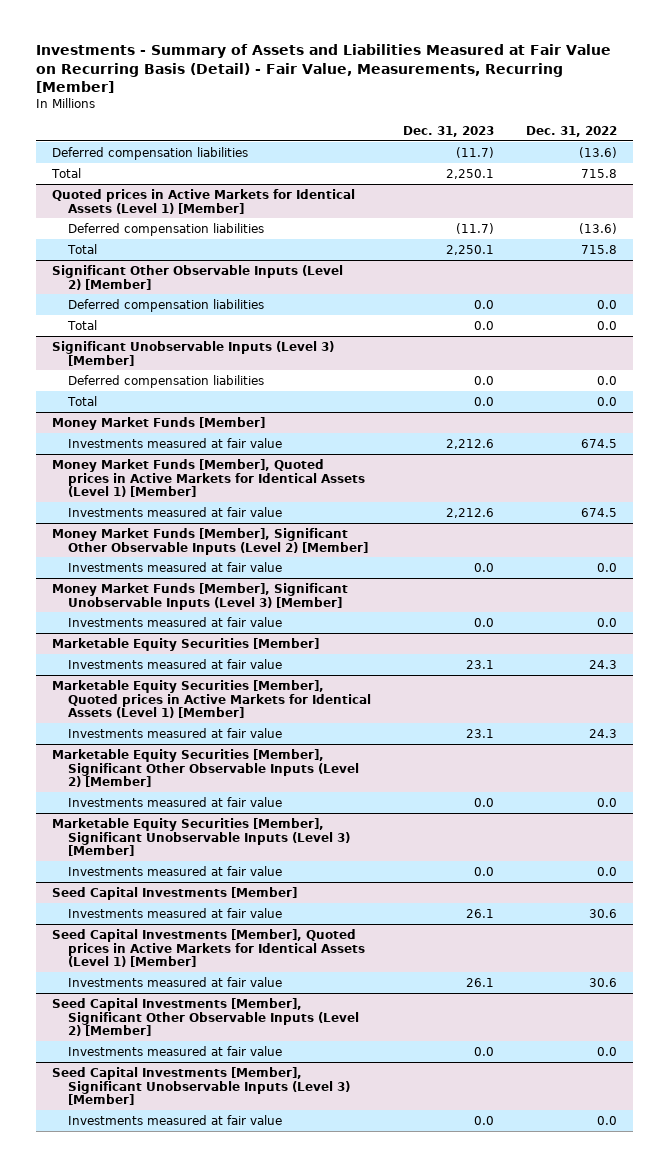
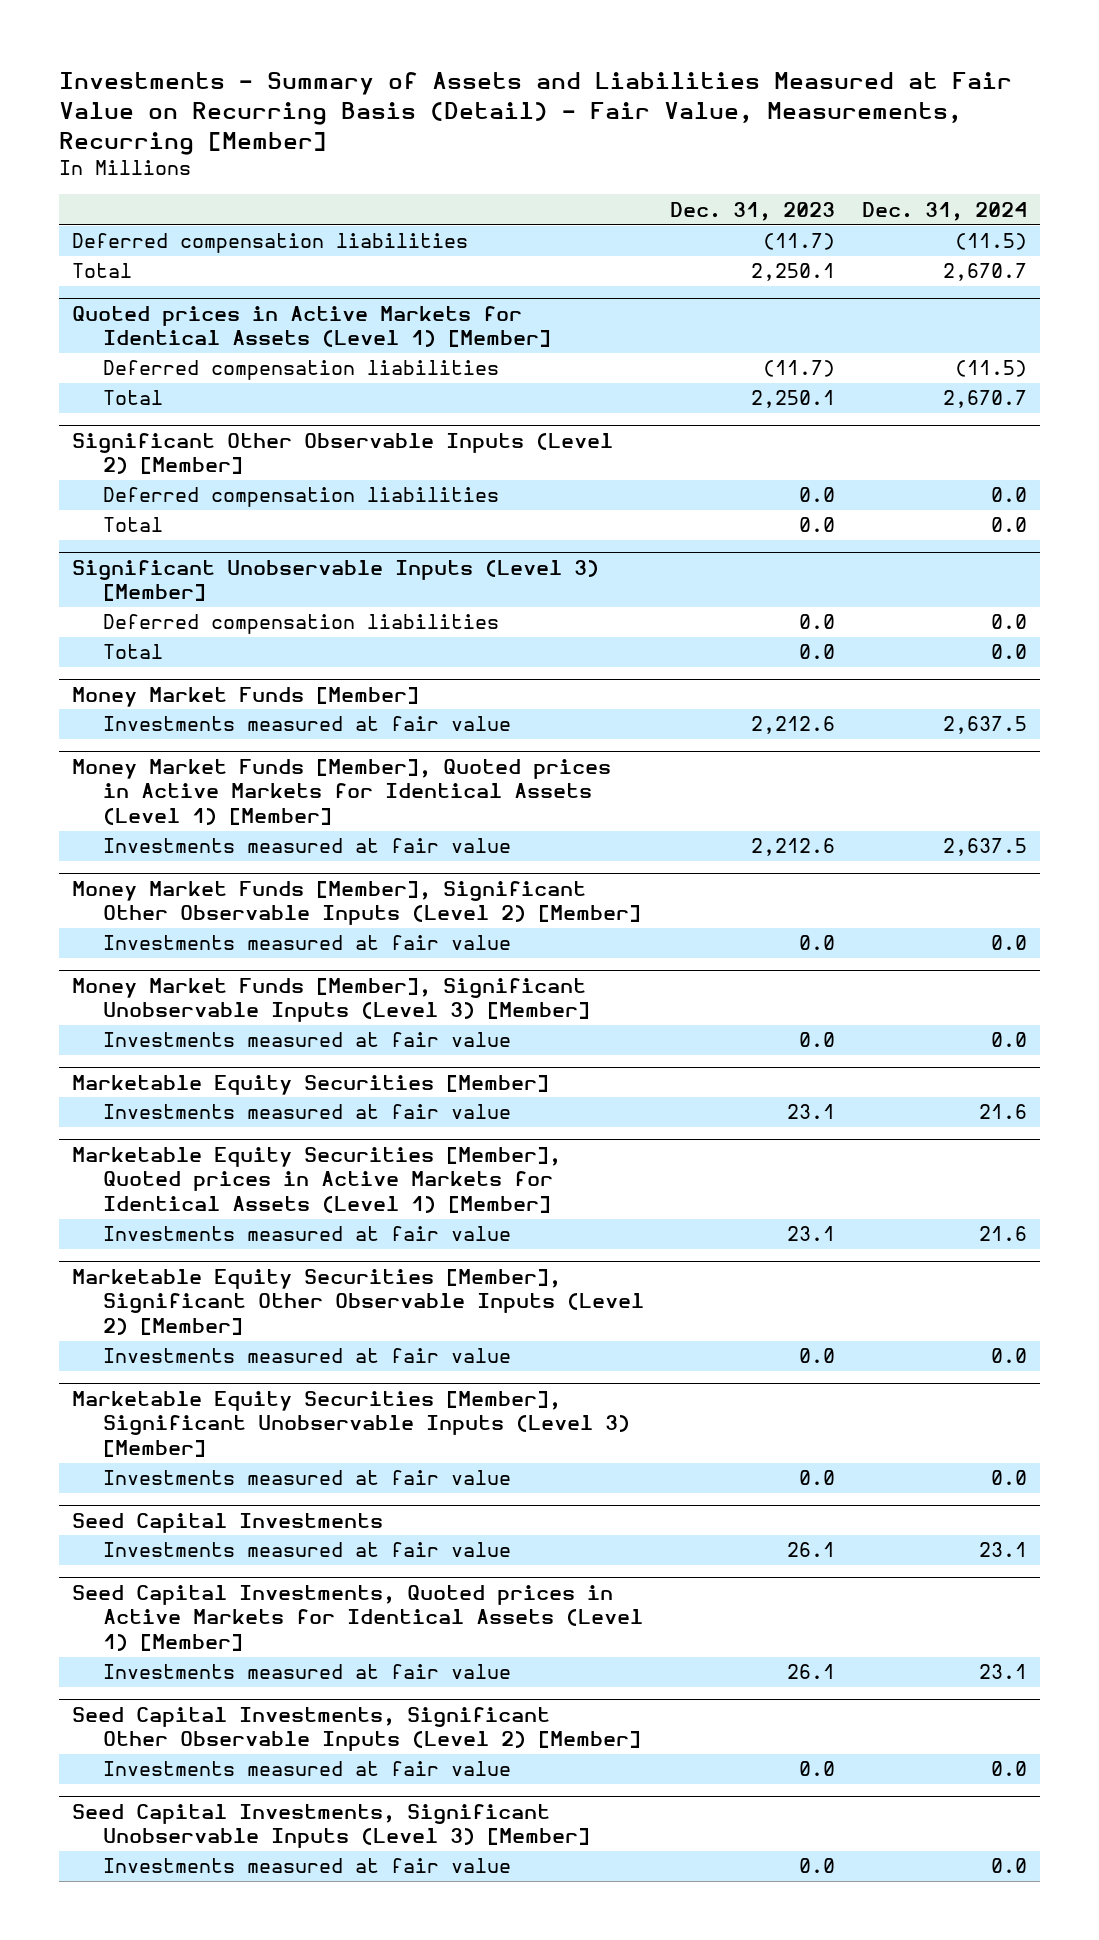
[525,125,617,137] Dec. 31, 2022 -> none
none -> [861,201,1027,221] Dec. 31, 2024
[52,886,298,900] Seed Capital Investments [Member] -> [72,1512,384,1533] Seed Capital Investments
[52,928,366,968] Seed Capital Investments [Member], Quoted prices in Active Markets for Identical Assets (Level 1) [Member] -> [72,1584,643,1651] Seed Capital Investments, Quoted prices in Active Markets for Identical Assets (Level 1) [Member]
[52,997,360,1037] Seed Capital Investments [Member], Significant Other Observable Inputs (Level 2) [Member] -> [72,1706,641,1752] Seed Capital Investments, Significant Other Observable Inputs (Level 2) [Member]
[52,1066,351,1106] Seed Capital Investments [Member], Significant Unobservable Inputs (Level 3) [Member] -> [72,1803,590,1849] Seed Capital Investments, Significant Unobservable Inputs (Level 3) [Member]

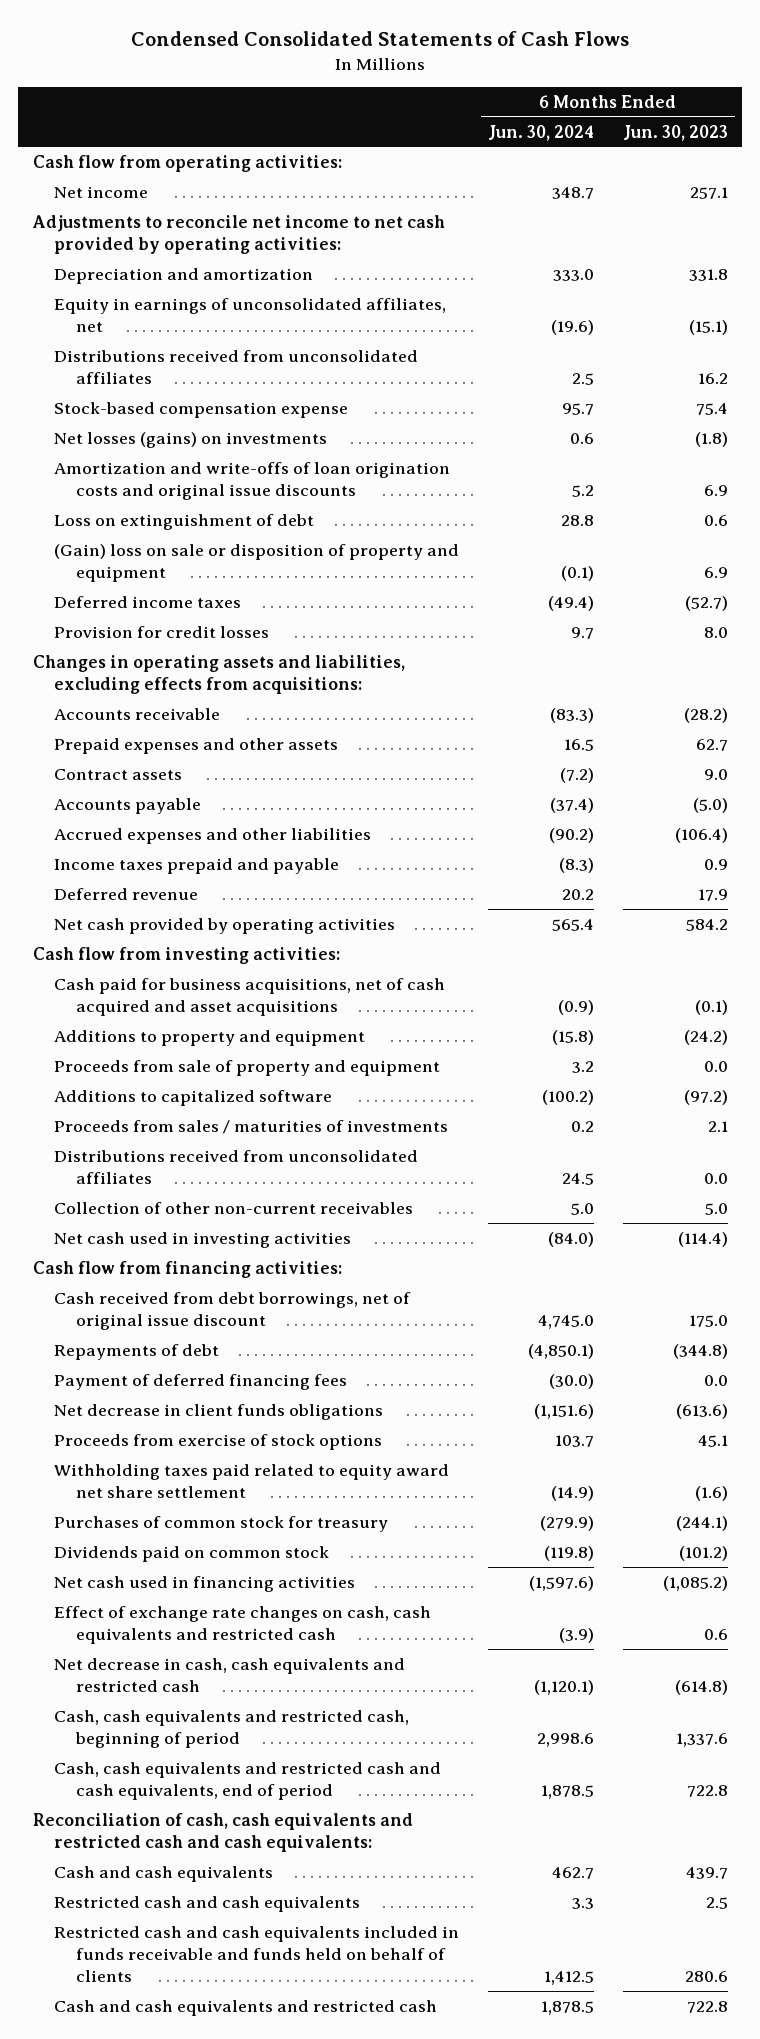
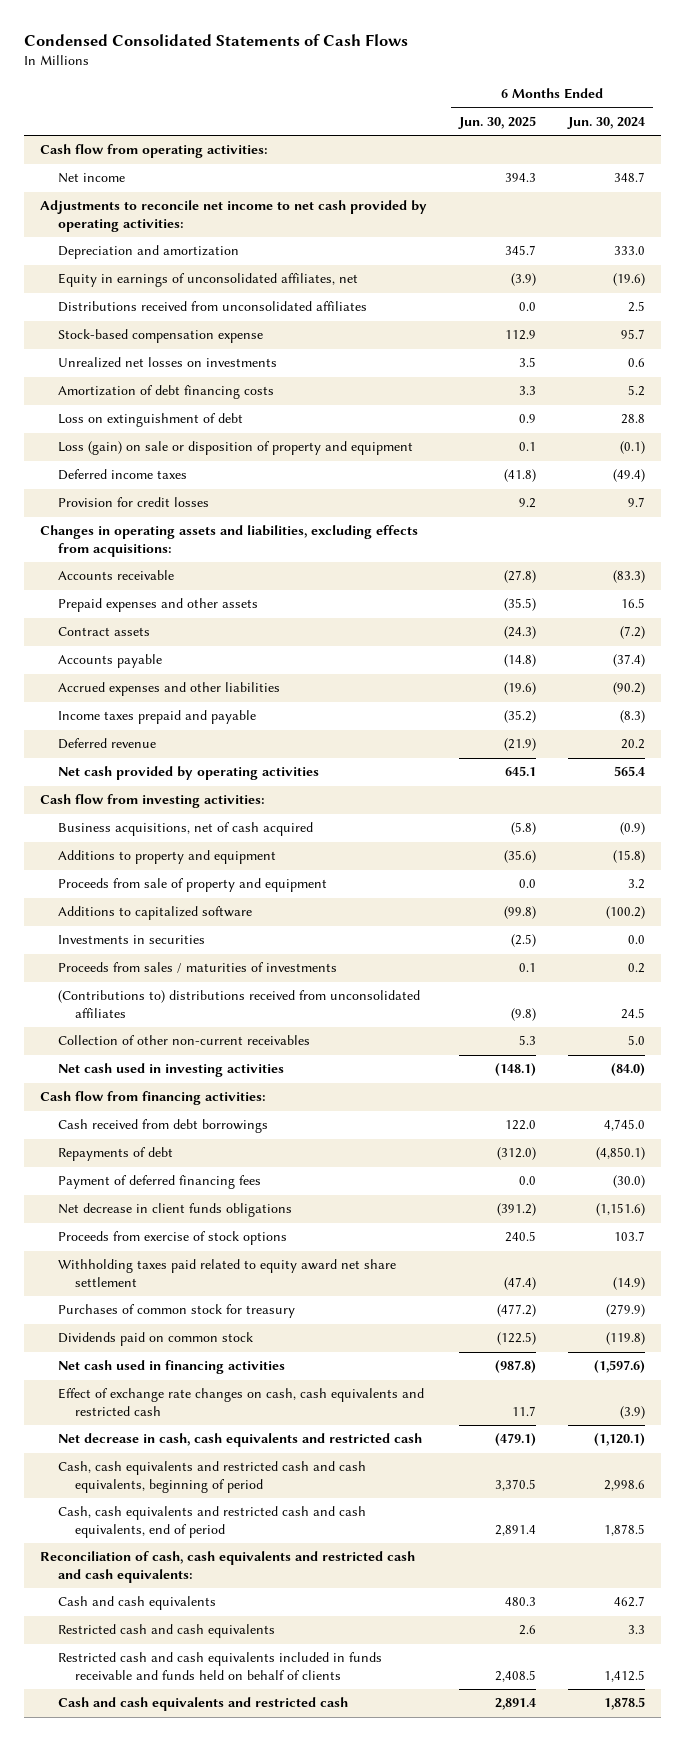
[622,124,728,141] Jun. 30, 2023 -> none
none -> [458,115,537,129] Jun. 30, 2025
[54,431,328,448] Net losses (gains) on investments -> [57,357,277,369] Unrealized net losses on investments
[54,461,451,501] Amortization and write-offs of loan origination costs and original issue discounts -> [57,385,274,400] Amortization of debt financing costs
[54,543,460,583] (Gain) loss on sale or disposition of property and equipment -> [57,441,413,456] Loss (gain) on sale or disposition of property and equipment
[54,977,446,1017] Cash paid for business acquisitions, net of cash acquired and asset acquisitions -> [57,822,313,837] Business acquisitions, net of cash acquired
none -> [57,935,205,945] Investments in securities
[54,1149,419,1185] Distributions received from unconsolidated affiliates -> [57,990,420,1019] (Contributions to) distributions received from unconsolidated affiliates
[54,1291,412,1331] Cash received from debt borrowings, net of original issue discount -> [57,1119,268,1134] Cash received from debt borrowings
[54,1709,410,1749] Cash, cash equivalents and restricted cash, beginning of period -> [57,1461,366,1494] Cash, cash equivalents and restricted cash and cash equivalents, beginning of period

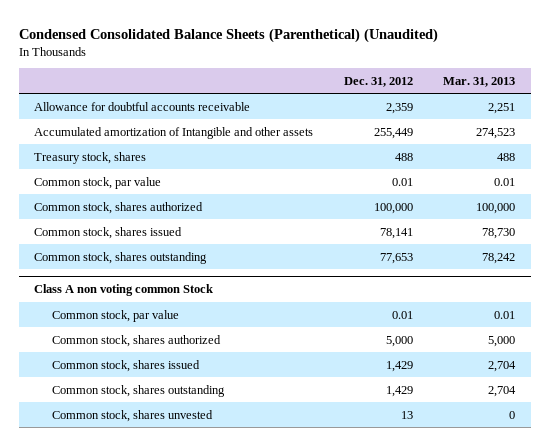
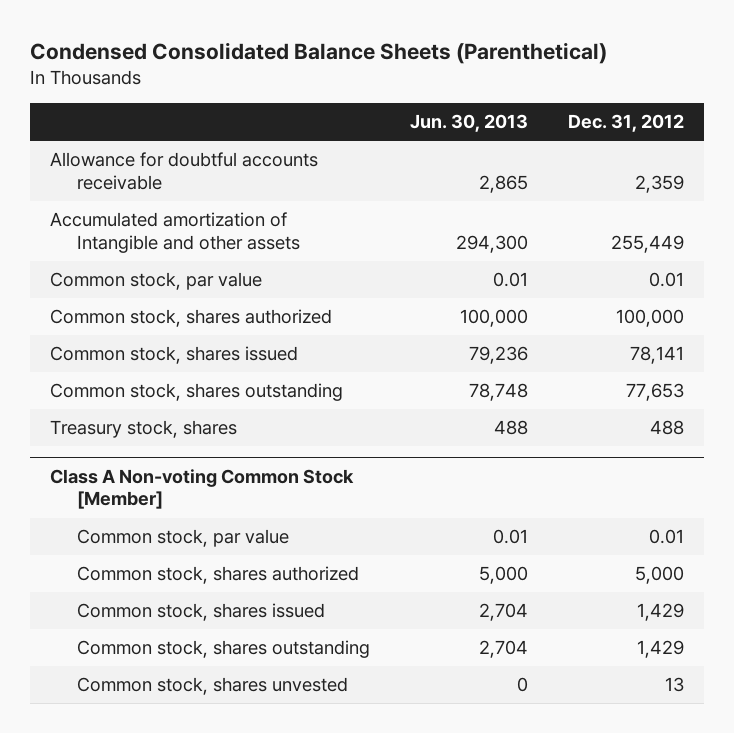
[18,27,438,43] Condensed Consolidated Balance Sheets (Parenthetical) (Unaudited) -> [29,41,607,64] Condensed Consolidated Balance Sheets (Parenthetical)
[443,76,516,87] Mar. 31, 2013 -> none
none -> [410,113,529,132] Jun. 30, 2013
[34,151,147,164] Treasury stock, shares -> [49,420,237,439] Treasury stock, shares
[34,284,214,297] Class A non voting common Stock -> [49,468,354,510] Class A Non-voting Common Stock [Member]

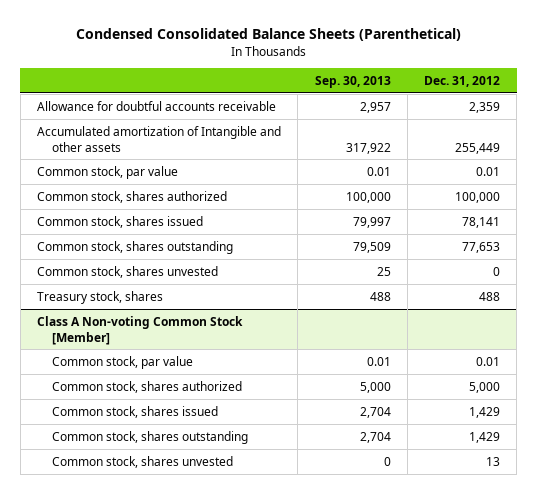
[410,113,529,132] Jun. 30, 2013 -> none
none -> [314,75,391,88] Sep. 30, 2013
none -> [37,265,219,278] Common stock, shares unvested

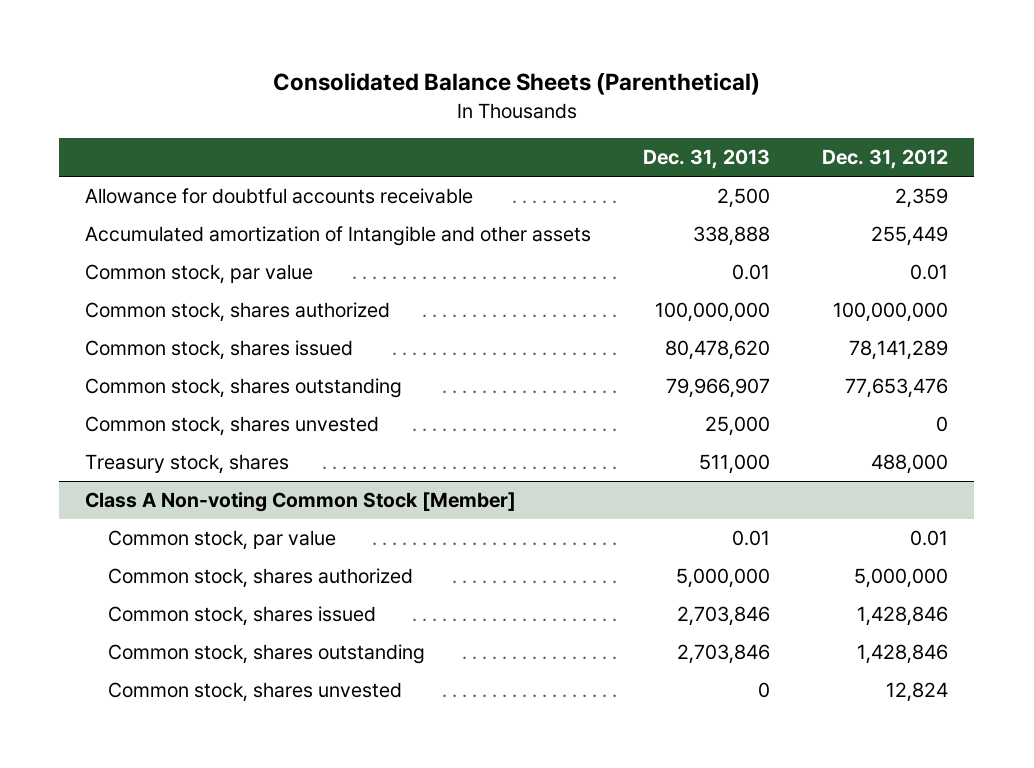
[75,28,461,42] Condensed Consolidated Balance Sheets (Parenthetical) -> [272,72,760,96] Consolidated Balance Sheets (Parenthetical)
[314,75,391,88] Sep. 30, 2013 -> none
none -> [643,149,771,170] Dec. 31, 2013
[455,191,501,203] 100,000 -> [833,302,949,323] 100,000,000
[462,216,501,228] 78,141 -> [849,340,949,361] 78,141,289
[462,241,501,253] 77,653 -> [845,378,949,399] 77,653,476
[479,291,501,301] 488 -> [871,454,949,475] 488,000
[469,381,501,393] 5,000 -> [854,568,949,589] 5,000,000
[469,406,501,418] 1,429 -> [857,606,949,627] 1,428,846
[469,431,501,443] 1,429 -> [857,644,949,665] 1,428,846
[486,456,501,466] 13 -> [886,682,949,703] 12,824

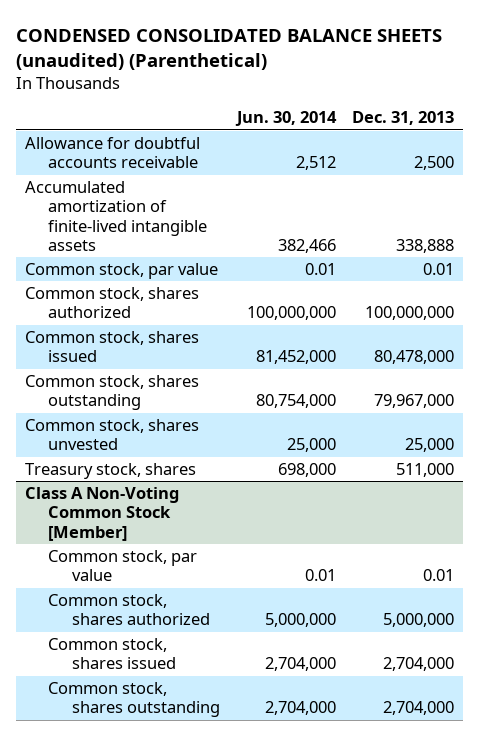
[272,72,760,96] Consolidated Balance Sheets (Parenthetical) -> [16,28,443,71] CONDENSED CONSOLIDATED BALANCE SHEETS (unaudited) (Parenthetical)
[822,149,949,170] Dec. 31, 2012 -> none
none -> [234,111,337,127] Jun. 30, 2014
[85,226,592,247] Accumulated amortization of Intangible and other assets -> [24,181,208,252] Accumulated amortization of finite-lived intangible assets
[665,340,771,361] 80,478,620 -> [374,350,455,365] 80,478,000
[666,378,771,399] 79,966,907 -> [374,394,455,409] 79,967,000
[85,492,517,513] Class A Non-voting Common Stock [Member] -> [24,487,179,541] Class A Non-Voting Common Stock [Member]
[108,682,403,703] Common stock, shares unvested -> none
[677,606,771,627] 2,703,846 -> [383,657,455,672] 2,704,000
[677,644,771,665] 2,703,846 -> [383,701,455,716] 2,704,000

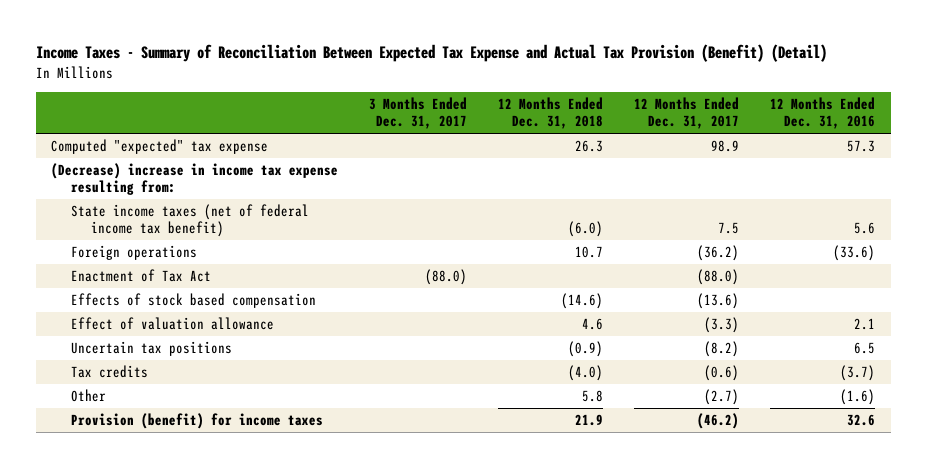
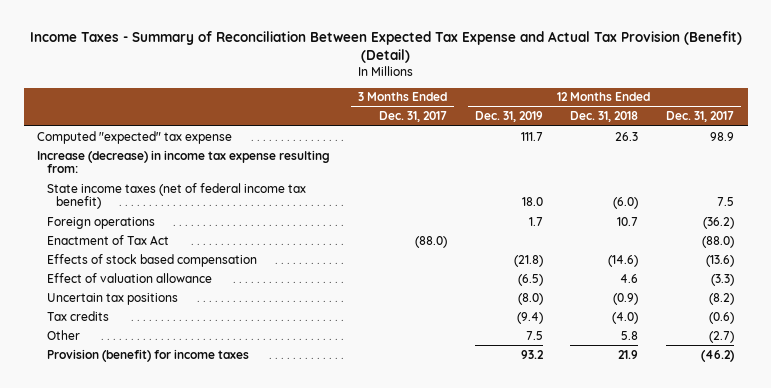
[770,97,876,130] 12 Months Ended Dec. 31, 2016 -> none
none -> [474,111,543,123] Dec. 31, 2019
[51,163,339,196] (Decrease) increase in income tax expense resulting from: -> [37,149,331,174] Increase (decrease) in income tax expense resulting from:

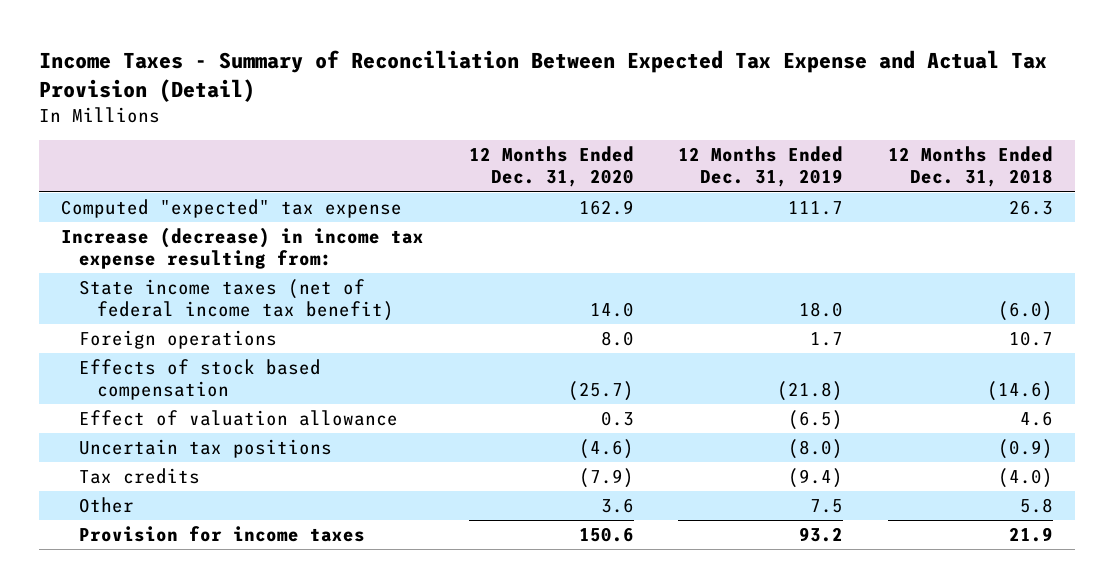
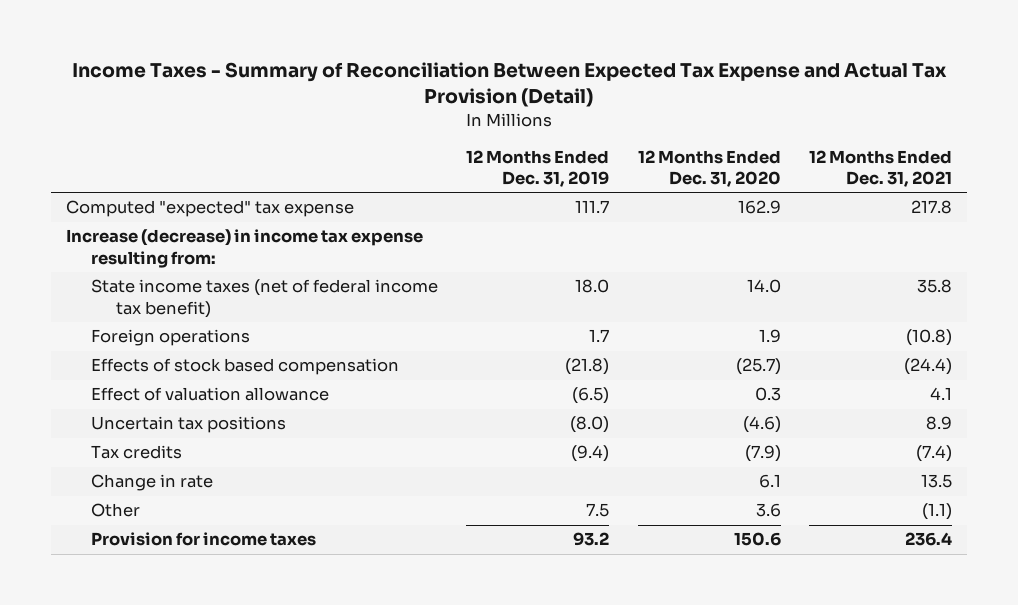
[887,146,1053,188] 12 Months Ended Dec. 31, 2018 -> none
none -> [809,149,953,187] 12 Months Ended Dec. 31, 2021
[600,331,634,347] 8.0 -> [758,329,781,344] 1.9
none -> [90,474,213,492] Change in rate

